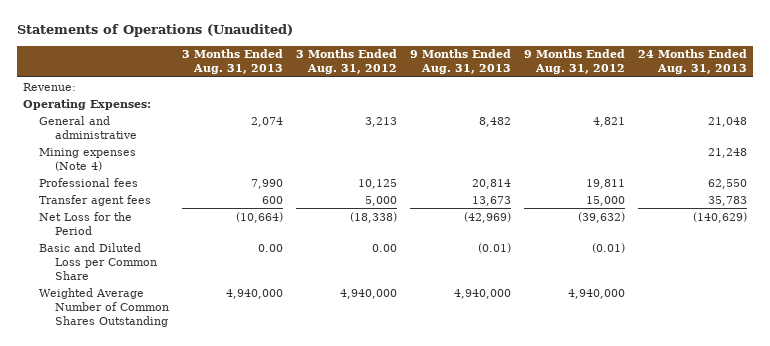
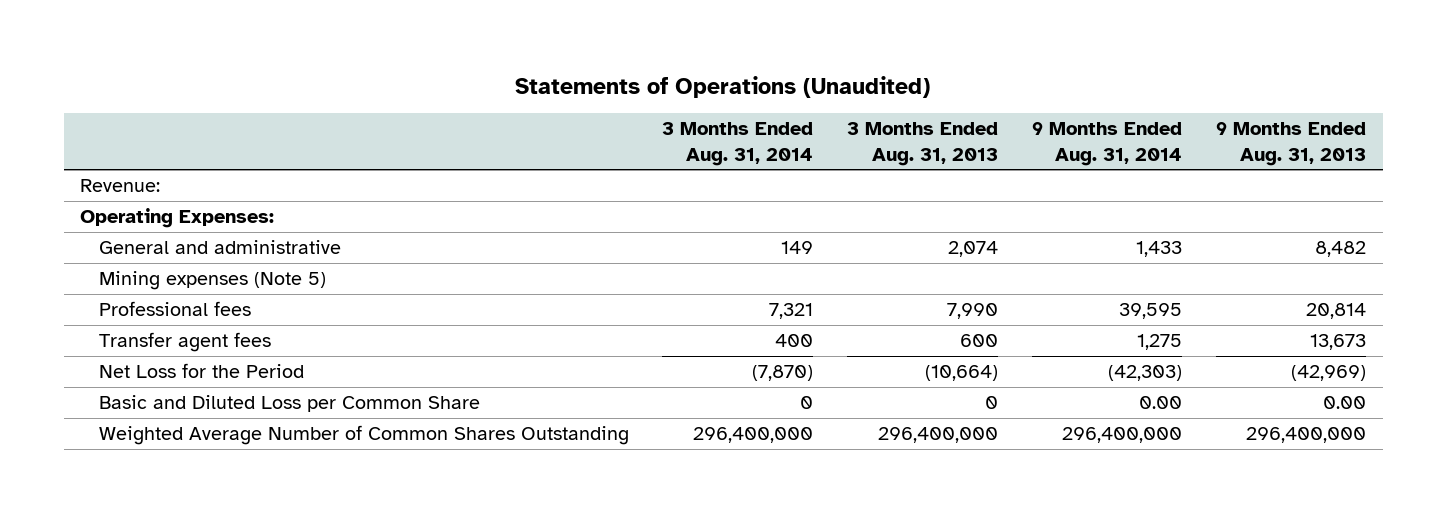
[295,49,397,75] 3 Months Ended Aug. 31, 2012 -> none
[523,49,625,75] 9 Months Ended Aug. 31, 2012 -> none
[637,49,747,75] 24 Months Ended Aug. 31, 2013 -> none
none -> [662,122,814,166] 3 Months Ended Aug. 31, 2014
none -> [1032,122,1183,166] 9 Months Ended Aug. 31, 2014
[39,147,137,171] Mining expenses (Note 4) -> [98,271,326,291] Mining expenses (Note 5)
[258,243,284,252] 0.00 -> [985,396,999,410] 0
[477,242,511,253] (0.01) -> [1322,396,1366,410] 0.00
[226,288,284,299] 4,940,000 -> [878,427,999,444] 296,400,000
[453,288,511,299] 4,940,000 -> [1245,427,1366,444] 296,400,000

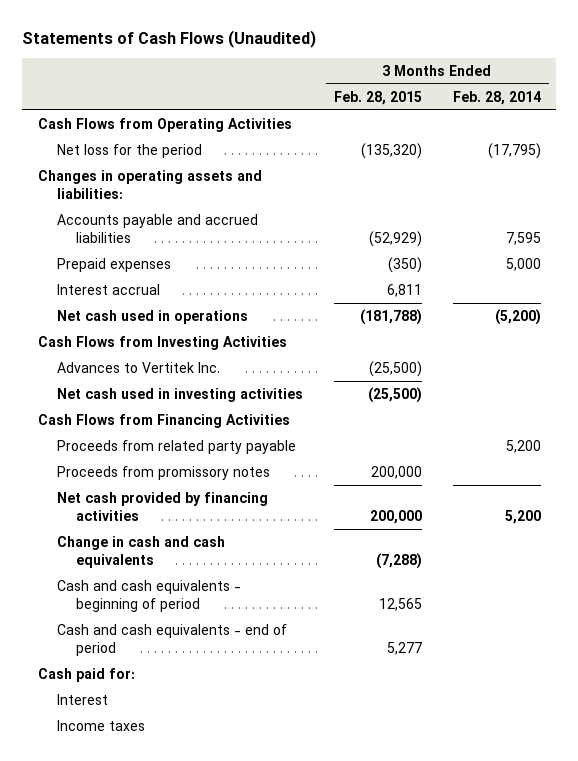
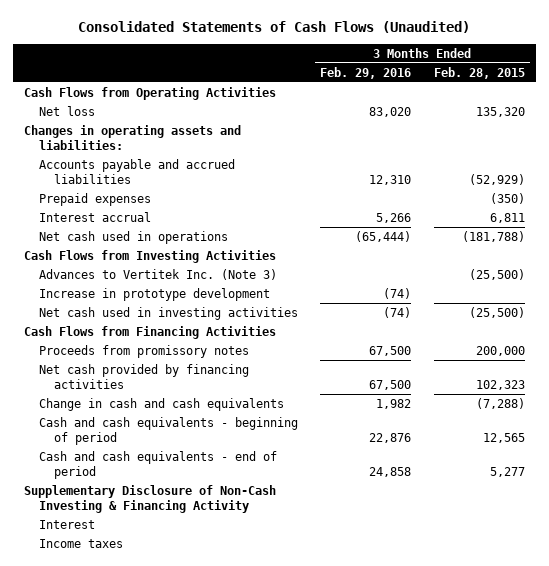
[22,30,317,49] Statements of Cash Flows (Unaudited) -> [78,20,471,33] Consolidated Statements of Cash Flows (Unaudited)
[452,90,541,105] Feb. 28, 2014 -> none
none -> [320,66,412,79] Feb. 29, 2016
[56,143,202,158] Net loss for the period -> [38,105,95,116] Net loss
[360,142,422,159] (135,320) -> [475,106,525,117] 135,320
[56,361,220,373] Advances to Vertitek Inc. -> [38,268,277,280] Advances to Vertitek Inc. (Note 3)
none -> [38,287,270,301] Increase in prototype development
[56,439,296,454] Proceeds from related party payable -> none
[369,509,422,524] 200,000 -> [475,380,525,391] 102,323
[37,667,135,682] Cash paid for: -> none
none -> [24,484,277,514] Supplementary Disclosure of Non-Cash Investing & Financing Activity

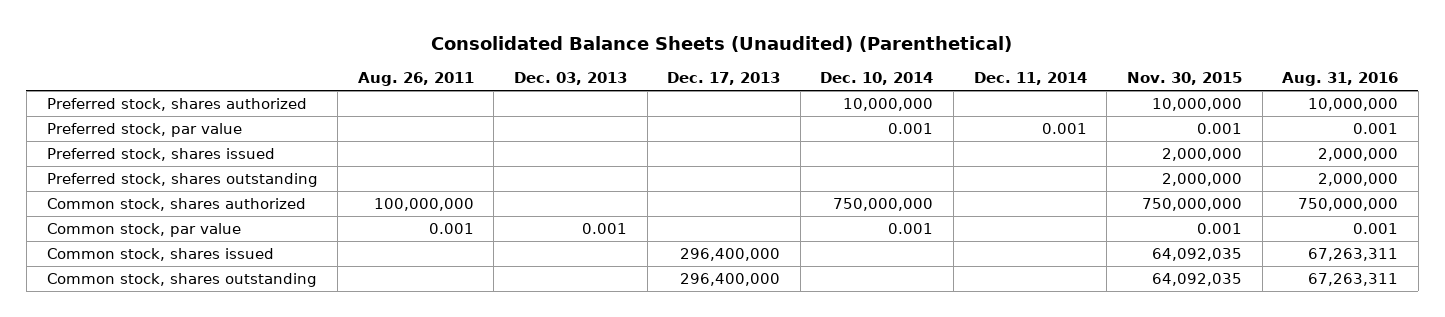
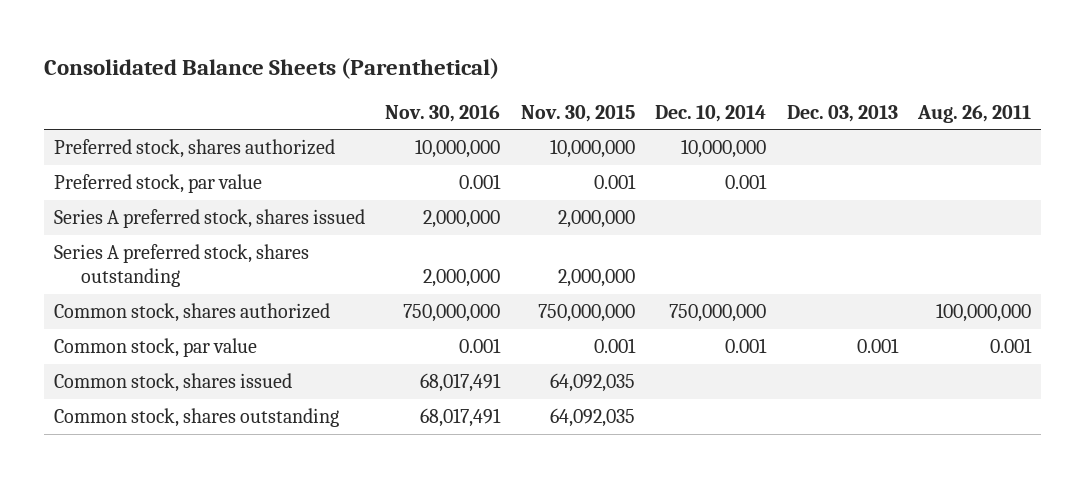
[431,35,1013,52] Consolidated Balance Sheets (Unaudited) (Parenthetical) -> [43,57,499,79] Consolidated Balance Sheets (Parenthetical)
[667,72,781,86] Dec. 17, 2013 -> none
[973,72,1087,86] Dec. 11, 2014 -> none
[1282,72,1399,87] Aug. 31, 2016 -> none
none -> [385,104,501,122] Nov. 30, 2016
[46,148,275,162] Preferred stock, shares issued -> [53,209,365,229] Series A preferred stock, shares issued
[46,173,318,188] Preferred stock, shares outstanding -> [53,244,309,288] Series A preferred stock, shares outstanding

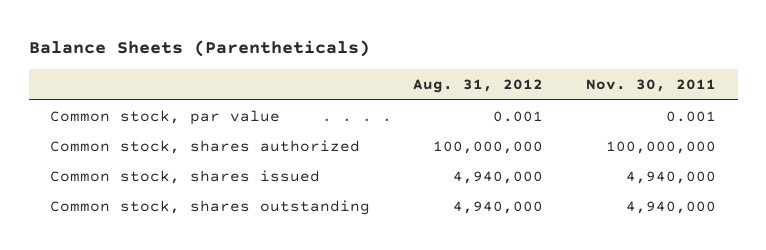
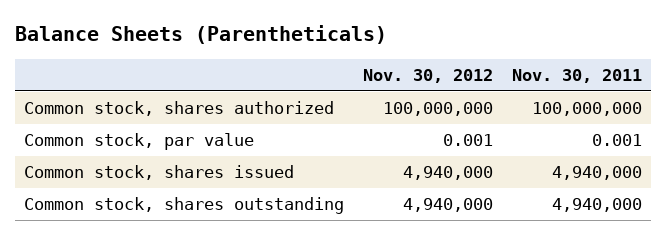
[413,79,544,94] Aug. 31, 2012 -> none
none -> [362,68,493,83] Nov. 30, 2012
[50,109,281,125] Common stock, par value -> [24,133,255,151] Common stock, par value

